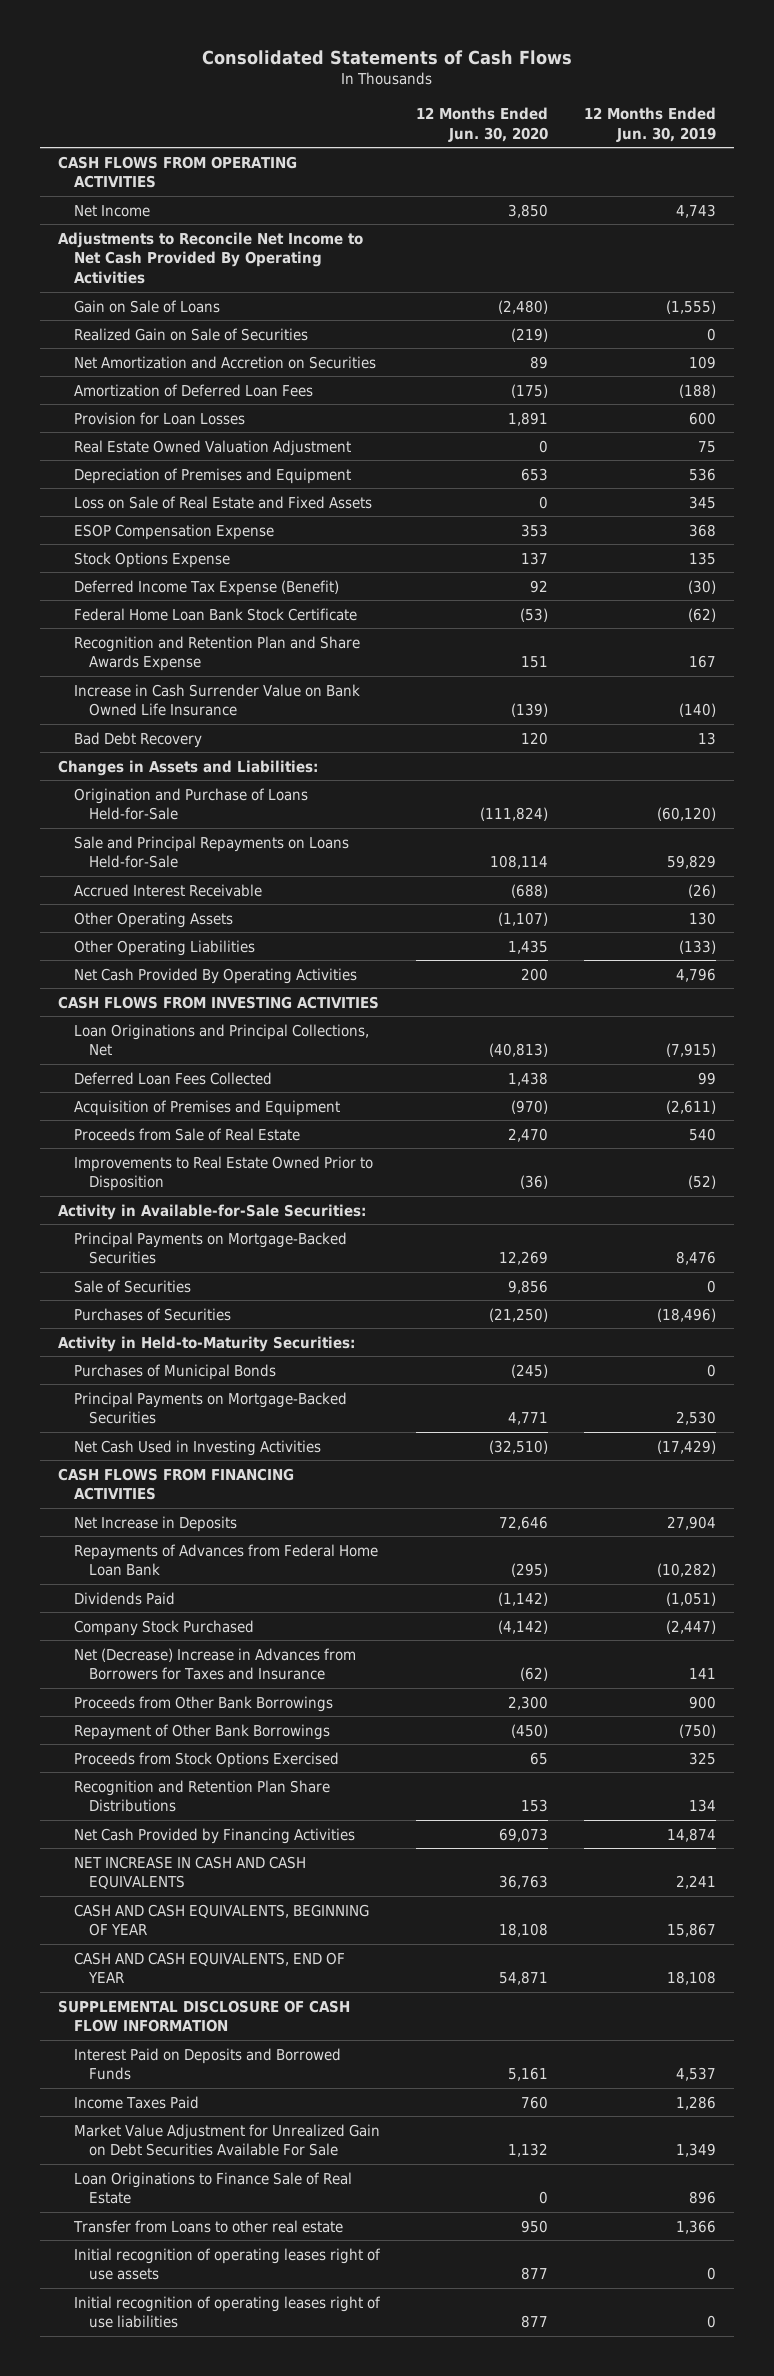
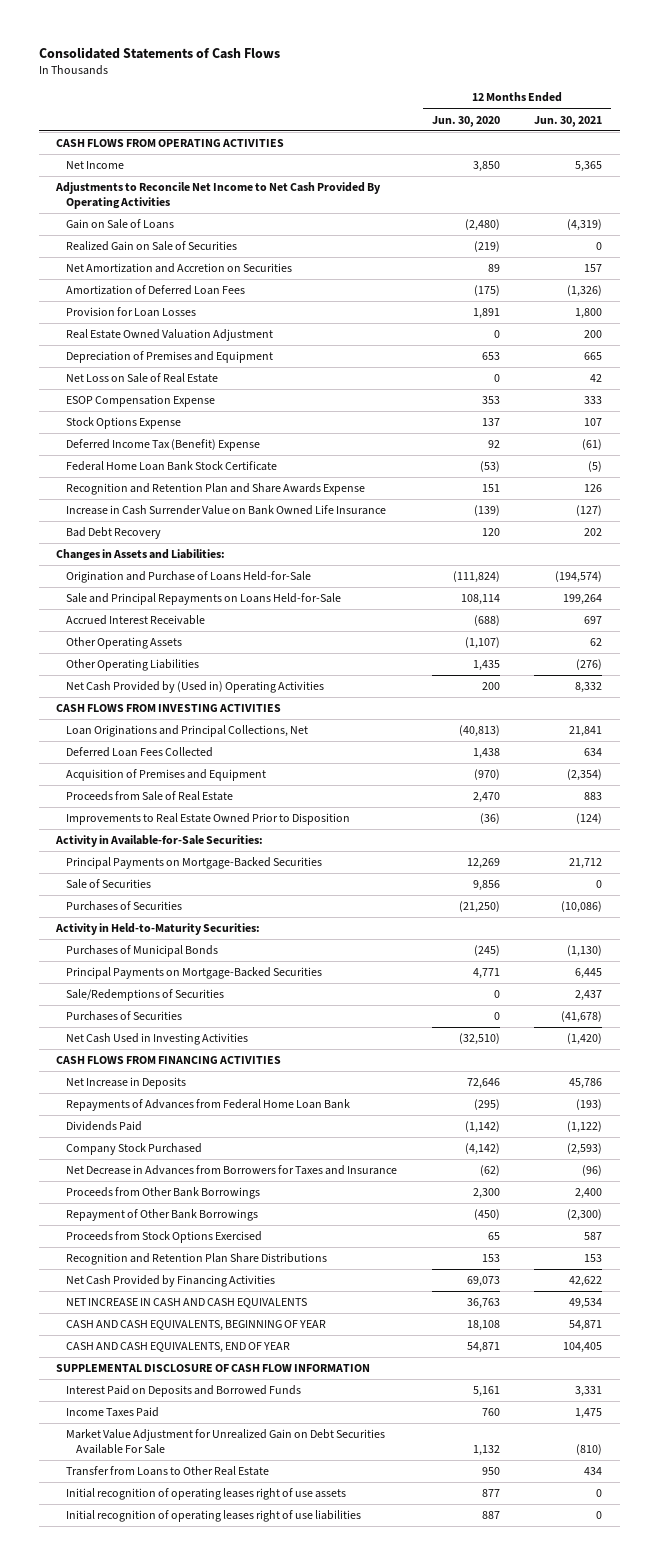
[584,107,717,142] 12 Months Ended Jun. 30, 2019 -> none
none -> [534,115,603,127] Jun. 30, 2021
[73,495,372,509] Loss on Sale of Real Estate and Fixed Assets -> [65,373,218,384] Net Loss on Sale of Real Estate
[73,579,339,596] Deferred Income Tax Expense (Benefit) -> [65,439,260,452] Deferred Income Tax (Benefit) Expense
[73,967,357,984] Net Cash Provided By Operating Activities -> [65,681,324,694] Net Cash Provided by (Used in) Operating Activities
none -> [65,989,224,1002] Sale/Redemptions of Securities
none -> [65,1011,182,1022] Purchases of Securities
[73,1647,356,1681] Net (Decrease) Increase in Advances from Borrowers for Taxes and Insurance -> [65,1165,397,1176] Net Decrease in Advances from Borrowers for Taxes and Insurance
[73,2171,352,2205] Loan Originations to Finance Sale of Real Estate -> none
[72,2219,343,2233] Transfer from Loans to other real estate -> [65,1466,269,1477] Transfer from Loans to Other Real Estate
[520,2315,548,2329] 877 -> [481,1511,500,1520] 887

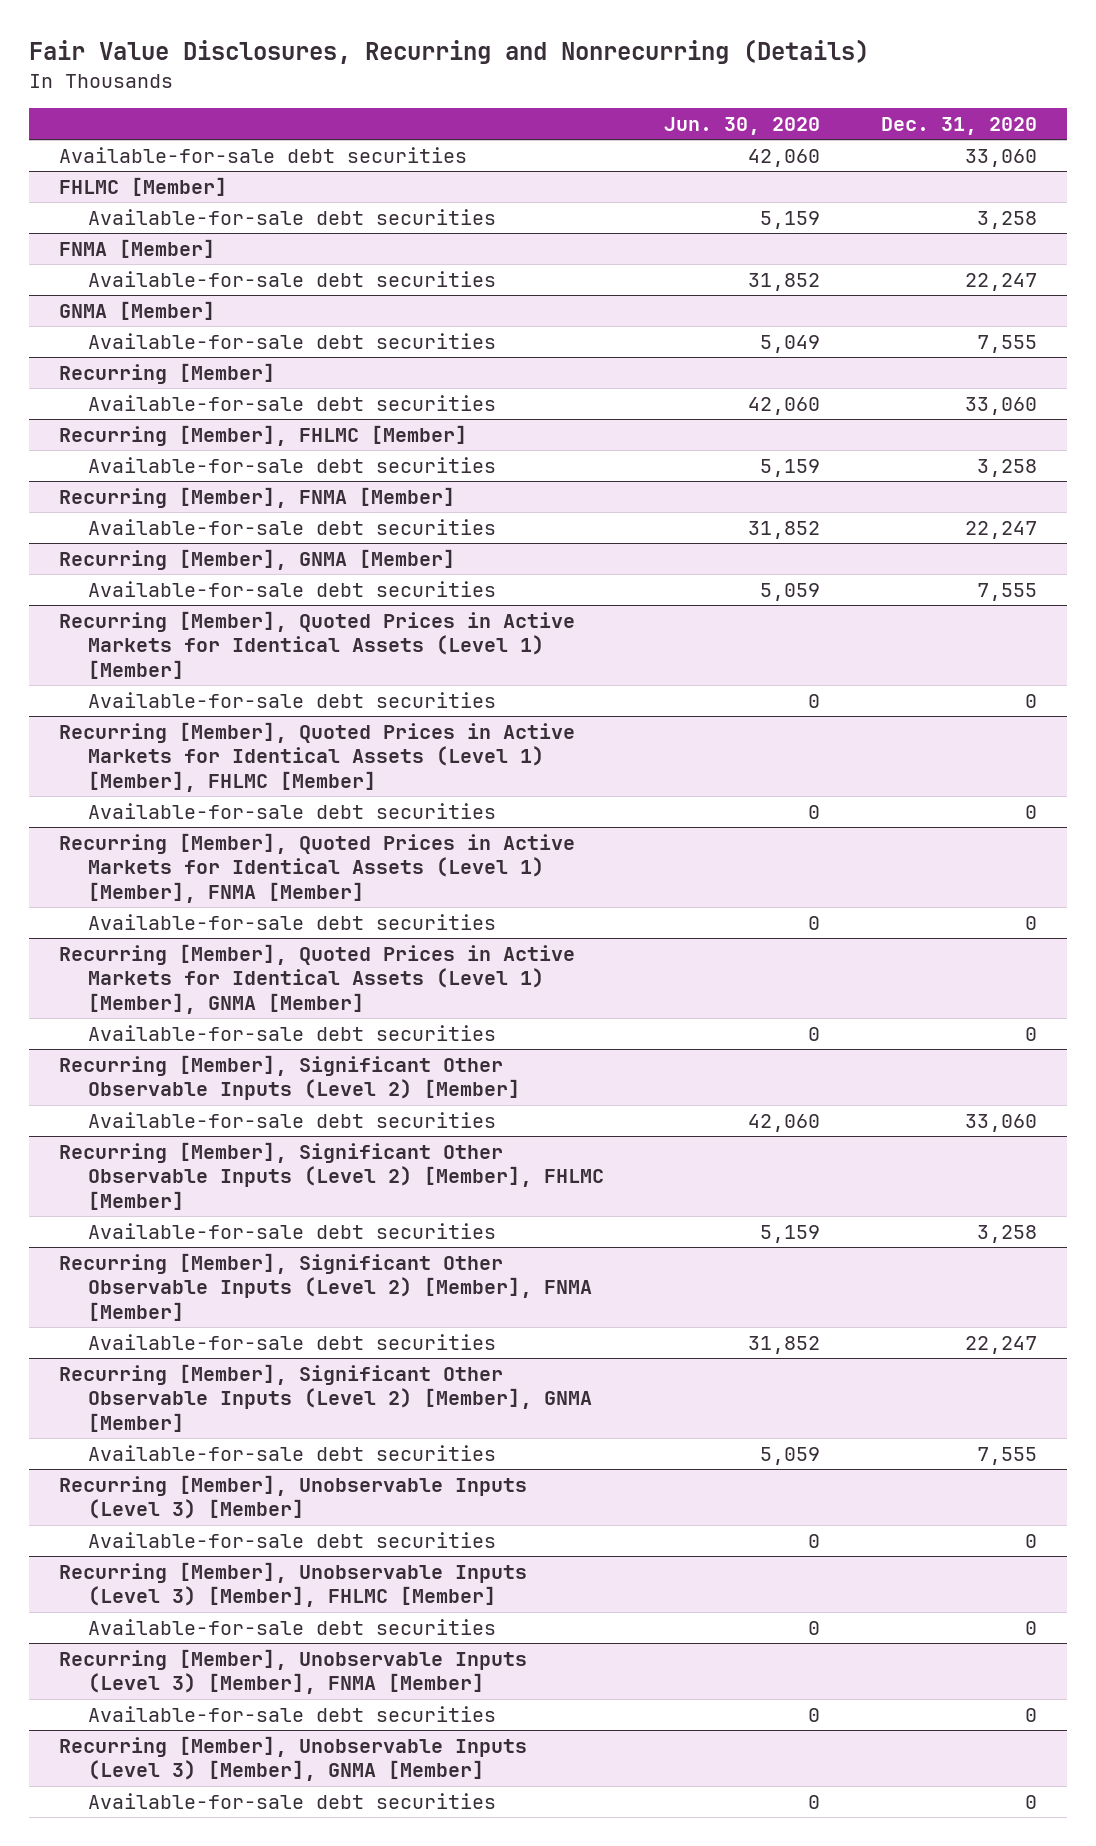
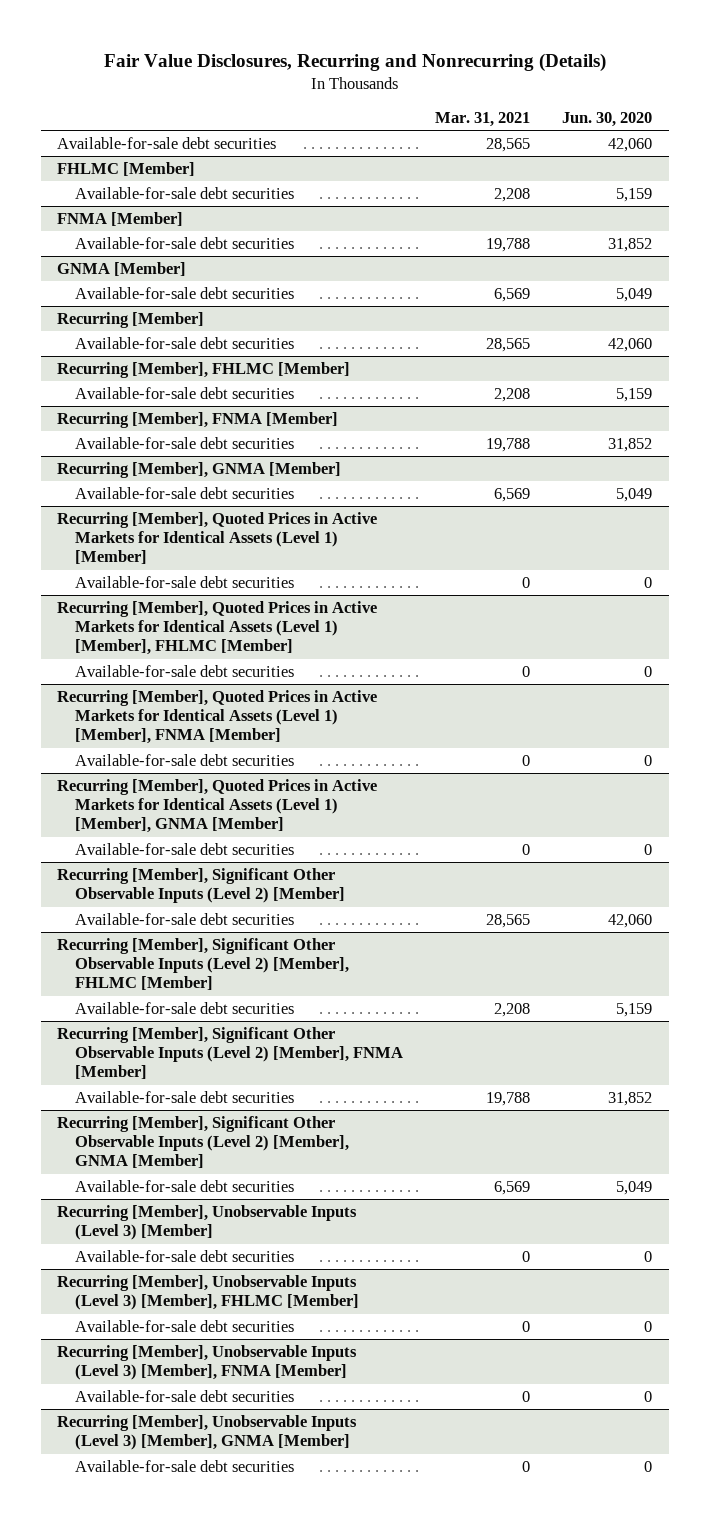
[880,116,1037,135] Dec. 31, 2020 -> none
none -> [435,112,531,128] Mar. 31, 2021
[760,583,821,602] 5,059 -> [616,488,653,503] 5,049
[760,1447,821,1466] 5,059 -> [616,1181,653,1196] 5,049

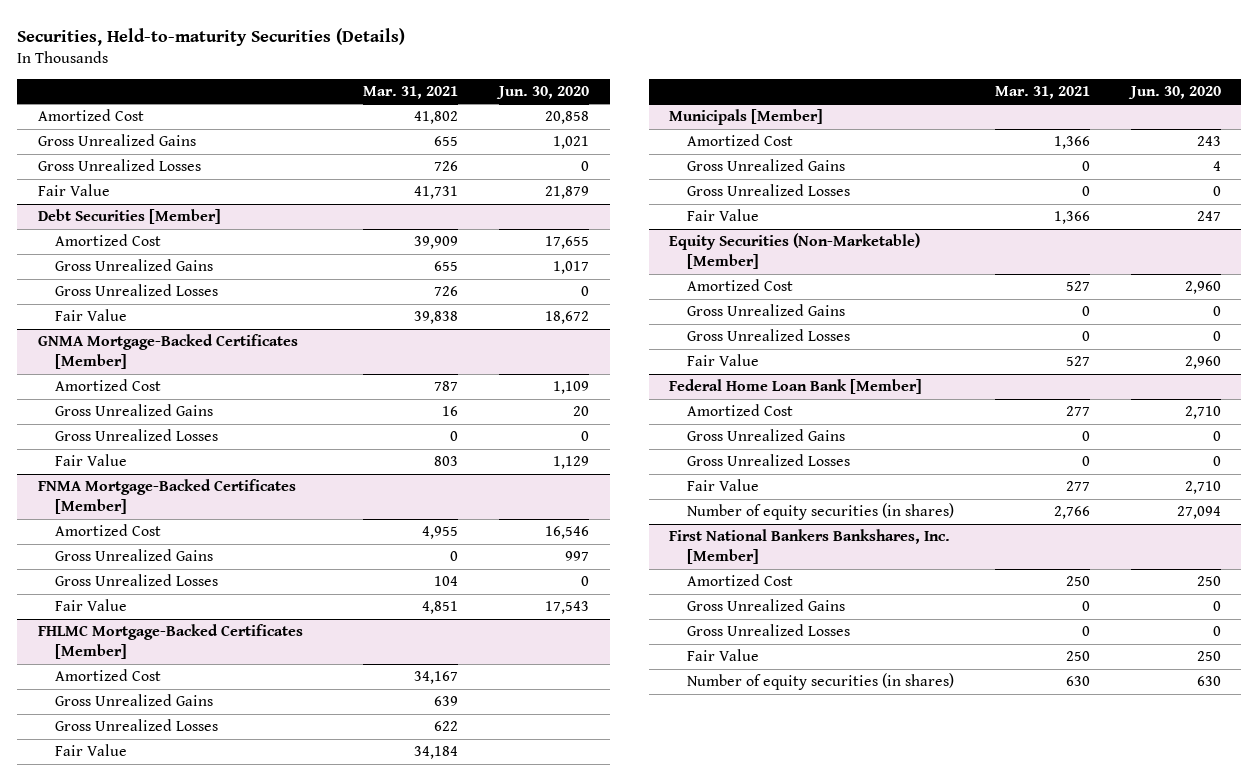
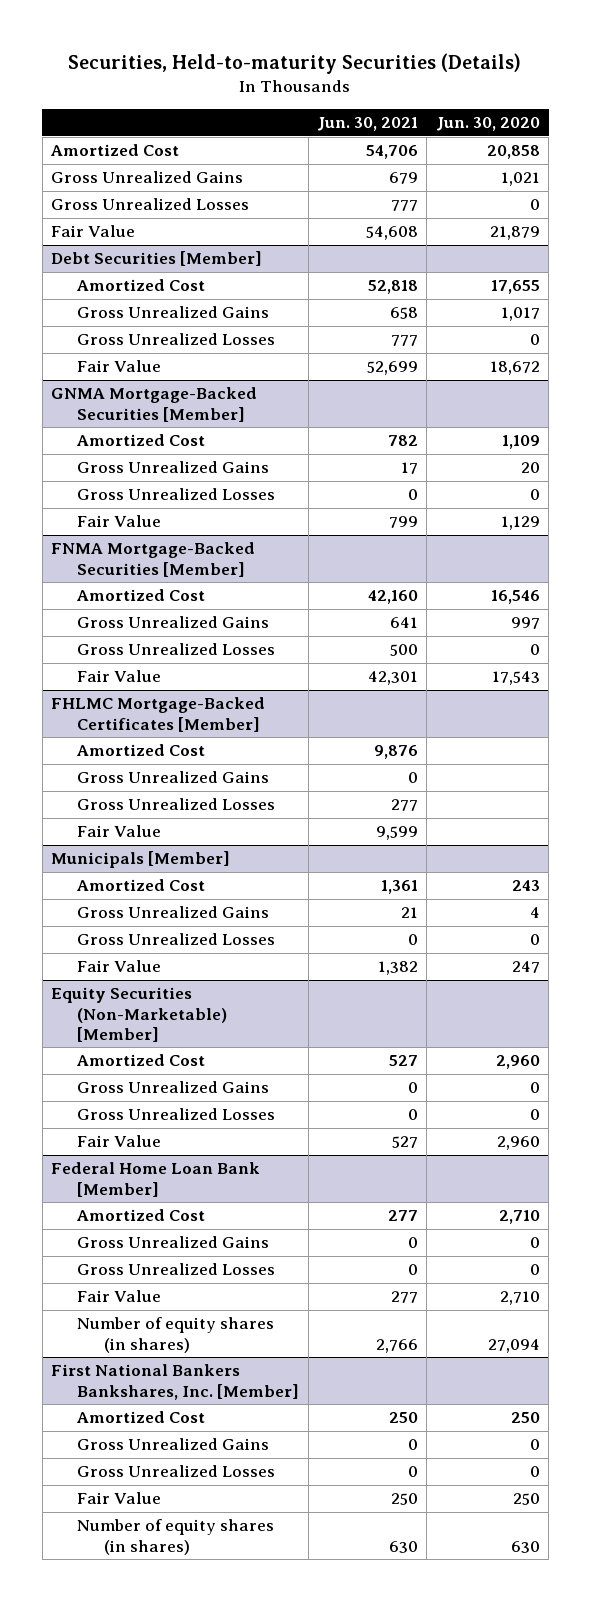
[363,85,459,99] Mar. 31, 2021 -> none
none -> [317,117,419,132] Jun. 30, 2021
[37,334,298,370] GNMA Mortgage-Backed Certificates [Member] -> [50,387,257,422] GNMA Mortgage-Backed Securities [Member]
[37,479,296,515] FNMA Mortgage-Backed Certificates [Member] -> [50,542,255,577] FNMA Mortgage-Backed Securities [Member]
[686,503,954,521] Number of equity securities (in shares) -> [77,1317,275,1353] Number of equity shares (in shares)
[686,673,954,691] Number of equity securities (in shares) -> [77,1519,275,1555] Number of equity shares (in shares)

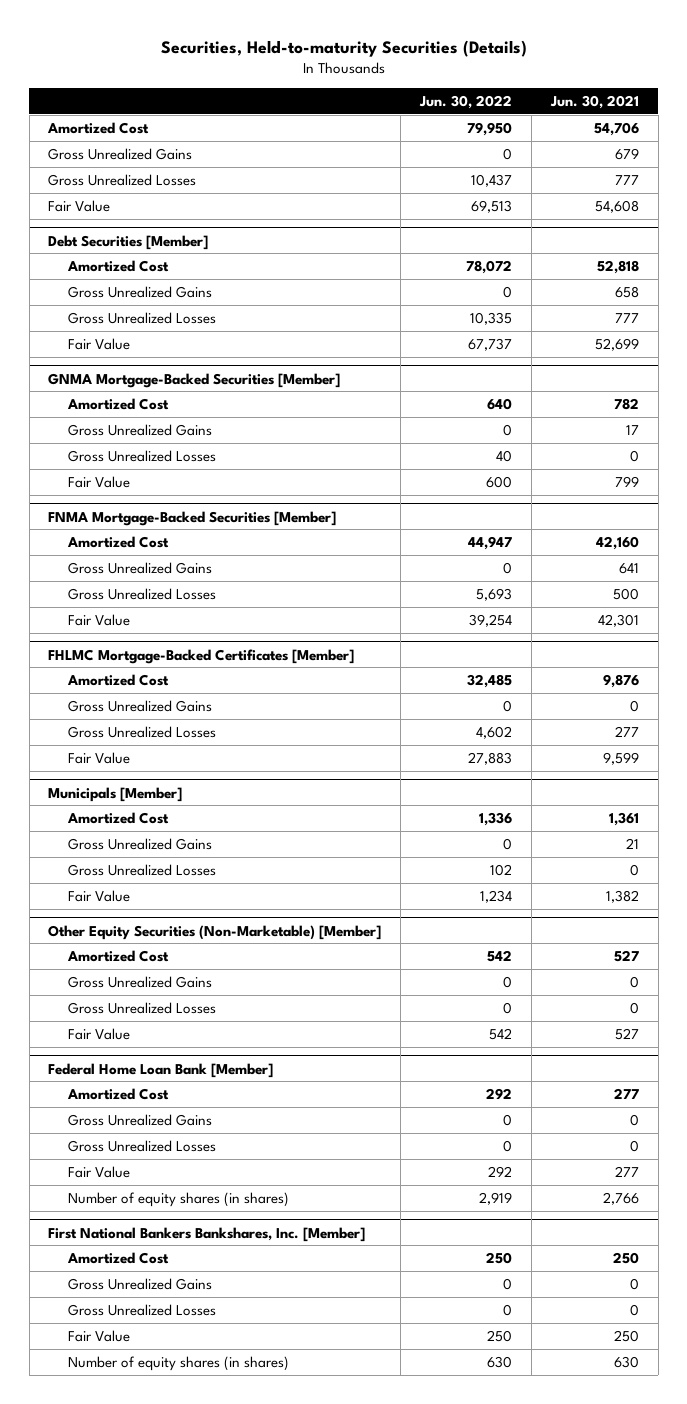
[435,117,540,132] Jun. 30, 2020 -> none
none -> [419,95,513,110] Jun. 30, 2022
[50,987,228,1042] Equity Securities (Non-Marketable) [Member] -> [48,924,382,940] Other Equity Securities (Non-Marketable) [Member]

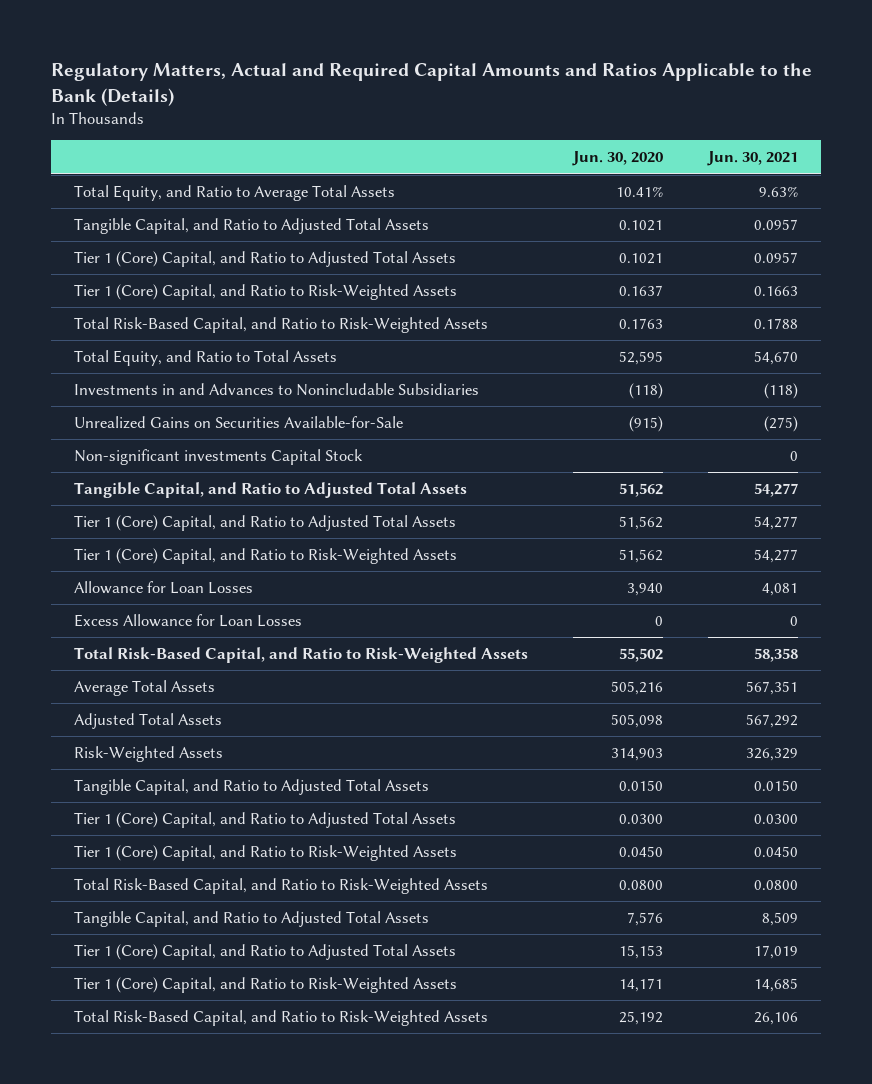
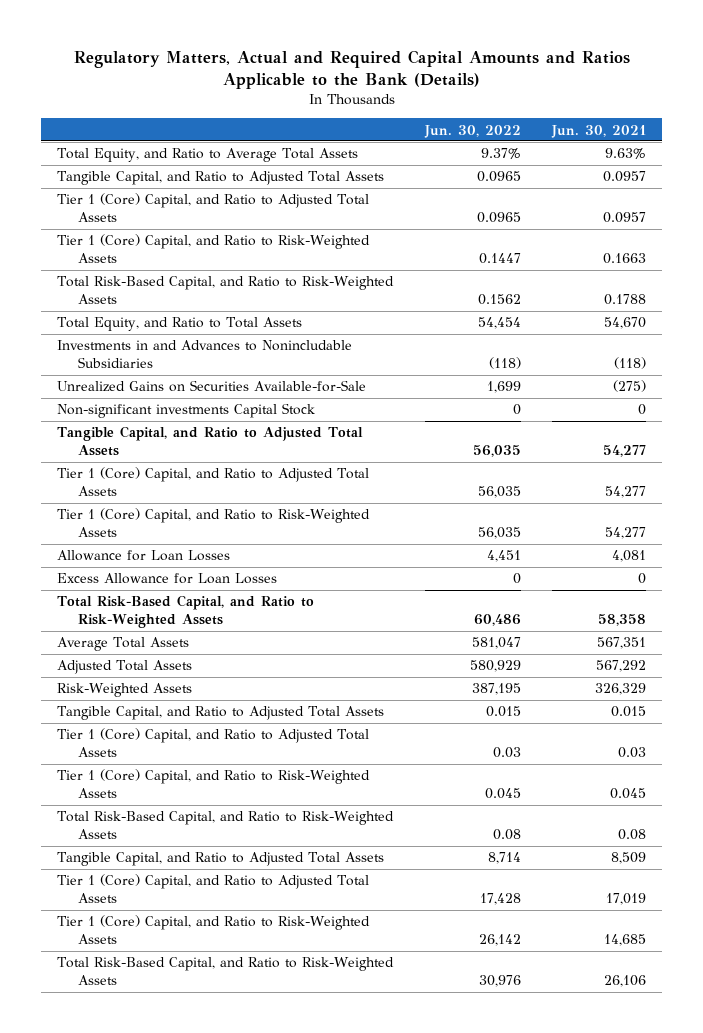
[571,151,663,167] Jun. 30, 2020 -> none
none -> [423,124,521,138] Jun. 30, 2022
[754,780,799,792] 0.0150 -> [611,706,647,718] 0.015
[754,814,799,825] 0.0300 -> [618,747,647,759] 0.03
[754,846,799,858] 0.0450 -> [610,788,647,800] 0.045
[754,880,799,891] 0.0800 -> [618,829,647,841] 0.08

